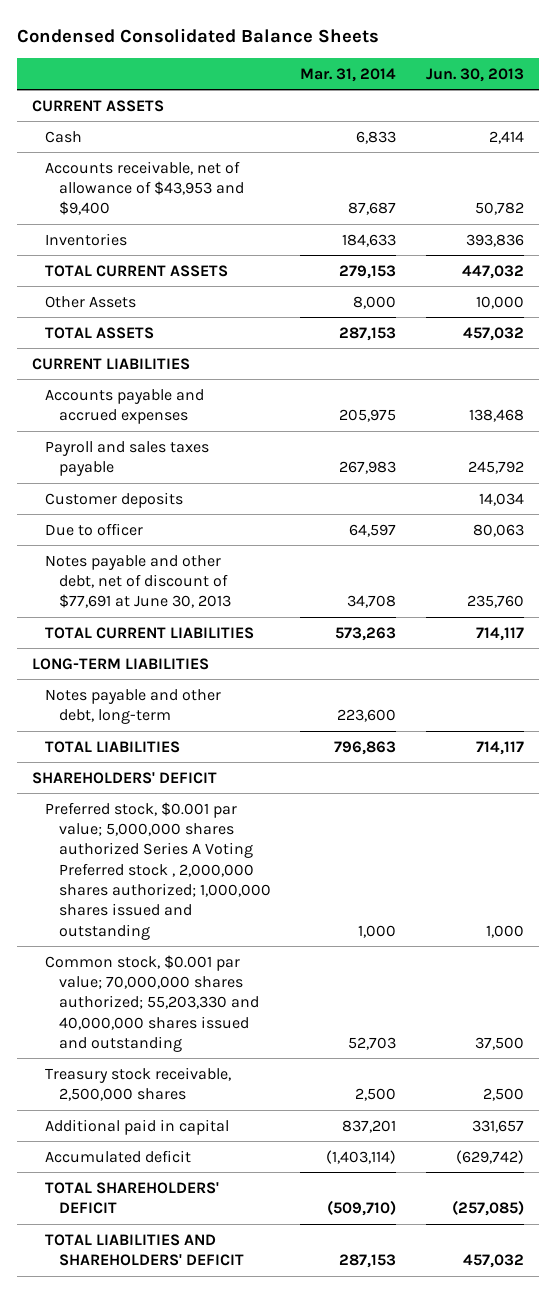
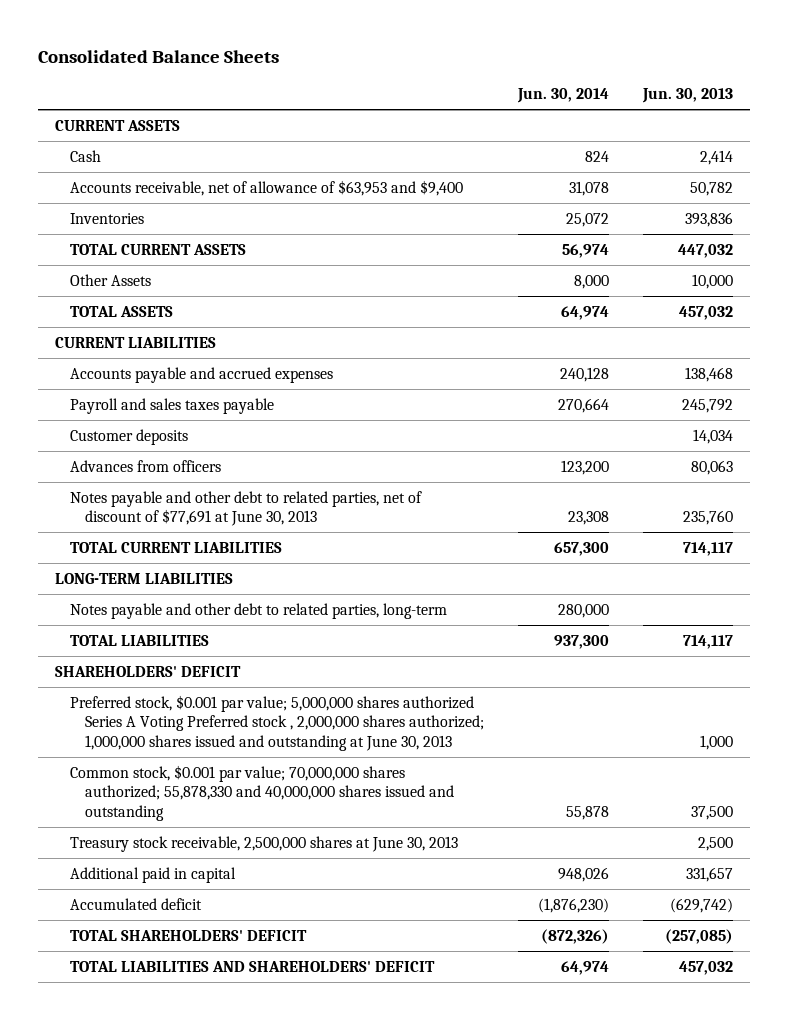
[16,27,379,43] Condensed Consolidated Balance Sheets -> [37,49,279,63] Consolidated Balance Sheets
[300,67,397,82] Mar. 31, 2014 -> none
none -> [516,88,609,104] Jun. 30, 2014
[45,160,244,216] Accounts receivable, net of allowance of $43,953 and $9,400 -> [69,179,463,196] Accounts receivable, net of allowance of $63,953 and $9,400
[45,522,144,536] Due to officer -> [69,459,221,472] Advances from officers
[45,554,231,609] Notes payable and other debt, net of discount of $77,691 at June 30, 2013 -> [69,490,422,527] Notes payable and other debt to related parties, net of discount of $77,691 at June 30, 2013
[45,688,222,724] Notes payable and other debt, long-term -> [69,602,447,619] Notes payable and other debt to related parties, long-term
[45,801,271,940] Preferred stock, $0.001 par value; 5,000,000 shares authorized Series A Voting Preferred stock , 2,000,000 shares authorized; 1,000,000 shares issued and outstanding -> [69,694,484,751] Preferred stock, $0.001 par value; 5,000,000 shares authorized Series A Voting Preferred stock , 2,000,000 shares authorized; 1,000,000 shares issued and outstanding at June 30, 2013
[45,954,259,1052] Common stock, $0.001 par value; 70,000,000 shares authorized; 55,203,330 and 40,000,000 shares issued and outstanding -> [69,764,454,821] Common stock, $0.001 par value; 70,000,000 shares authorized; 55,878,330 and 40,000,000 shares issued and outstanding
[45,1066,232,1101] Treasury stock receivable, 2,500,000 shares -> [69,835,458,852] Treasury stock receivable, 2,500,000 shares at June 30, 2013

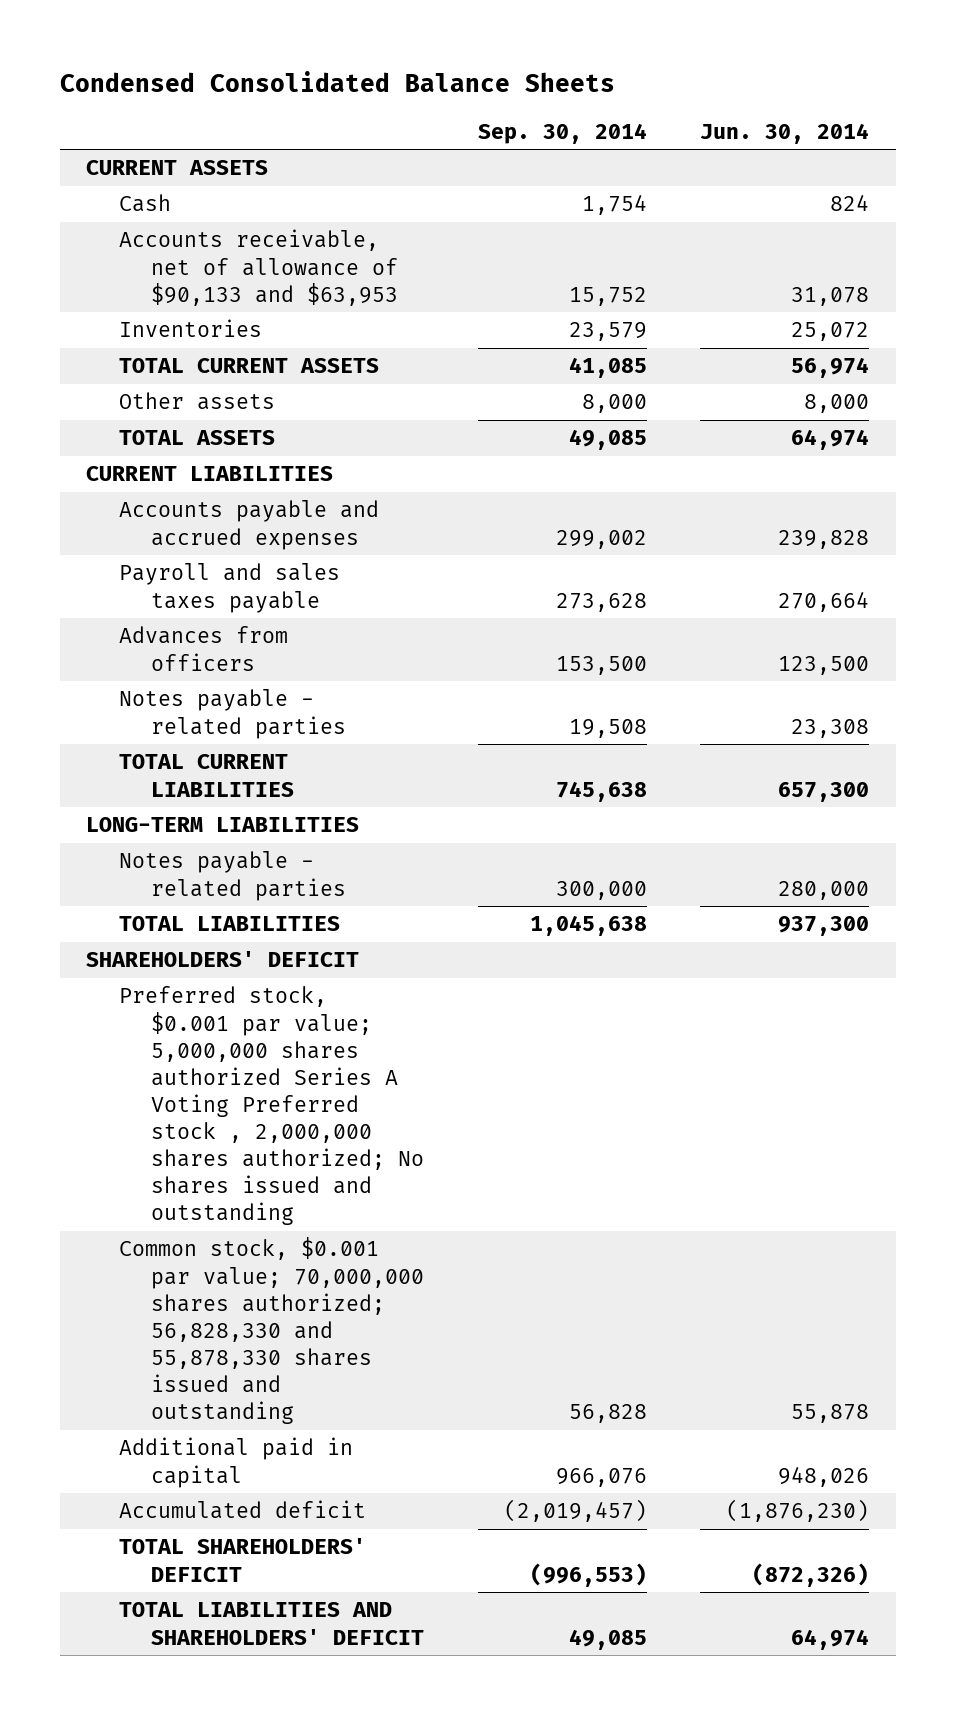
[37,49,279,63] Consolidated Balance Sheets -> [59,71,615,93] Condensed Consolidated Balance Sheets
[642,88,734,104] Jun. 30, 2013 -> none
none -> [477,122,647,144] Sep. 30, 2014
[69,179,463,196] Accounts receivable, net of allowance of $63,953 and $9,400 -> [118,229,399,306] Accounts receivable, net of allowance of $90,133 and $63,953
[69,273,151,286] Other Assets -> [118,392,275,411] Other assets
[559,366,609,382] 240,128 -> [778,529,870,549] 239,828
[69,428,188,445] Customer deposits -> none
[560,459,609,475] 123,200 -> [778,655,870,675] 123,500
[69,490,422,527] Notes payable and other debt to related parties, net of discount of $77,691 at June 30, 2013 -> [118,689,347,739] Notes payable - related parties
[69,602,447,619] Notes payable and other debt to related parties, long-term -> [118,851,347,901] Notes payable - related parties
[69,835,458,852] Treasury stock receivable, 2,500,000 shares at June 30, 2013 -> none
[69,694,484,751] Preferred stock, $0.001 par value; 5,000,000 shares authorized Series A Voting Preferred stock , 2,000,000 shares authorized; 1,000,000 shares issued and outstanding at June 30, 2013 -> [118,986,425,1226] Preferred stock, $0.001 par value; 5,000,000 shares authorized Series A Voting Preferred stock , 2,000,000 shares authorized; No shares issued and outstanding
[69,764,454,821] Common stock, $0.001 par value; 70,000,000 shares authorized; 55,878,330 and 40,000,000 shares issued and outstanding -> [118,1237,425,1425] Common stock, $0.001 par value; 70,000,000 shares authorized; 56,828,330 and 55,878,330 shares issued and outstanding

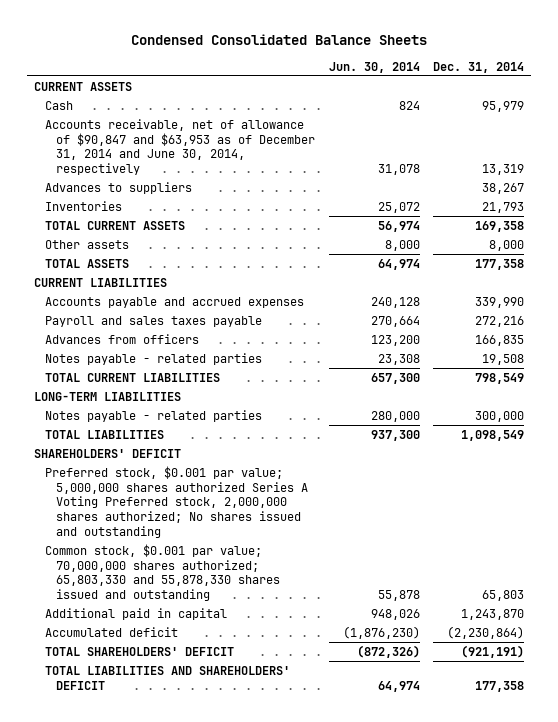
[477,122,647,144] Sep. 30, 2014 -> none
none -> [433,61,525,73] Dec. 31, 2014
[118,229,399,306] Accounts receivable, net of allowance of $90,133 and $63,953 -> [44,118,315,176] Accounts receivable, net of allowance of $90,847 and $63,953 as of December 31, 2014 and June 30, 2014, respectively
none -> [44,181,192,194] Advances to suppliers
[778,529,870,549] 239,828 -> [370,296,420,308] 240,128
[778,655,870,675] 123,500 -> [370,334,420,346] 123,200
[118,986,425,1226] Preferred stock, $0.001 par value; 5,000,000 shares authorized Series A Voting Preferred stock , 2,000,000 shares authorized; No shares issued and outstanding -> [44,465,308,538] Preferred stock, $0.001 par value; 5,000,000 shares authorized Series A Voting Preferred stock, 2,000,000 shares authorized; No shares issued and outstanding
[118,1237,425,1425] Common stock, $0.001 par value; 70,000,000 shares authorized; 56,828,330 and 55,878,330 shares issued and outstanding -> [44,543,280,602] Common stock, $0.001 par value; 70,000,000 shares authorized; 65,803,330 and 55,878,330 shares issued and outstanding

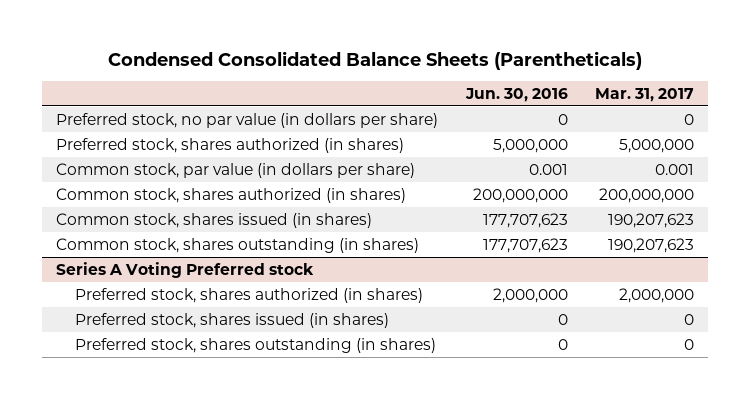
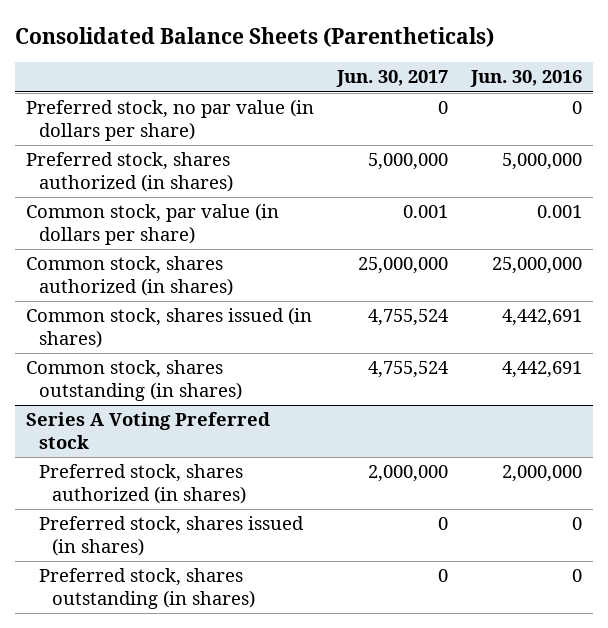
[108,50,643,70] Condensed Consolidated Balance Sheets (Parentheticals) -> [14,26,494,47] Consolidated Balance Sheets (Parentheticals)
[595,87,695,102] Mar. 31, 2017 -> none
none -> [336,70,449,88] Jun. 30, 2017
[472,187,568,203] 200,000,000 -> [491,257,582,275] 25,000,000
[482,212,568,228] 177,707,623 -> [501,309,582,327] 4,442,691
[482,237,568,253] 177,707,623 -> [501,361,582,379] 4,442,691

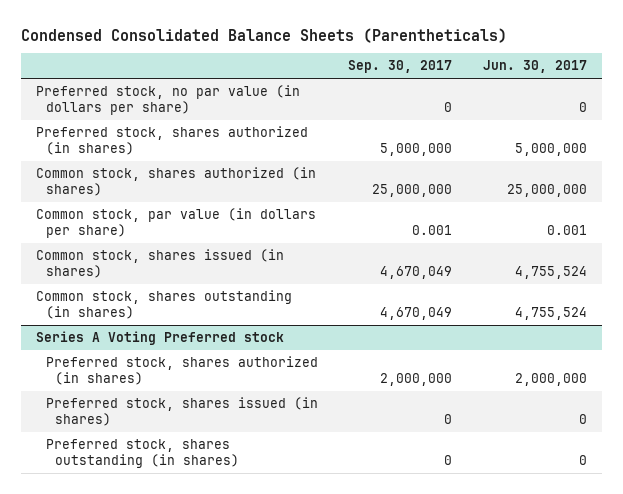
[14,26,494,47] Consolidated Balance Sheets (Parentheticals) -> [21,27,508,43] Condensed Consolidated Balance Sheets (Parentheticals)
[469,70,582,88] Jun. 30, 2016 -> none
none -> [348,60,453,74] Sep. 30, 2017
[26,203,280,245] Common stock, par value (in dollars per share) -> [36,208,317,239] Common stock, par value (in dollars per share)

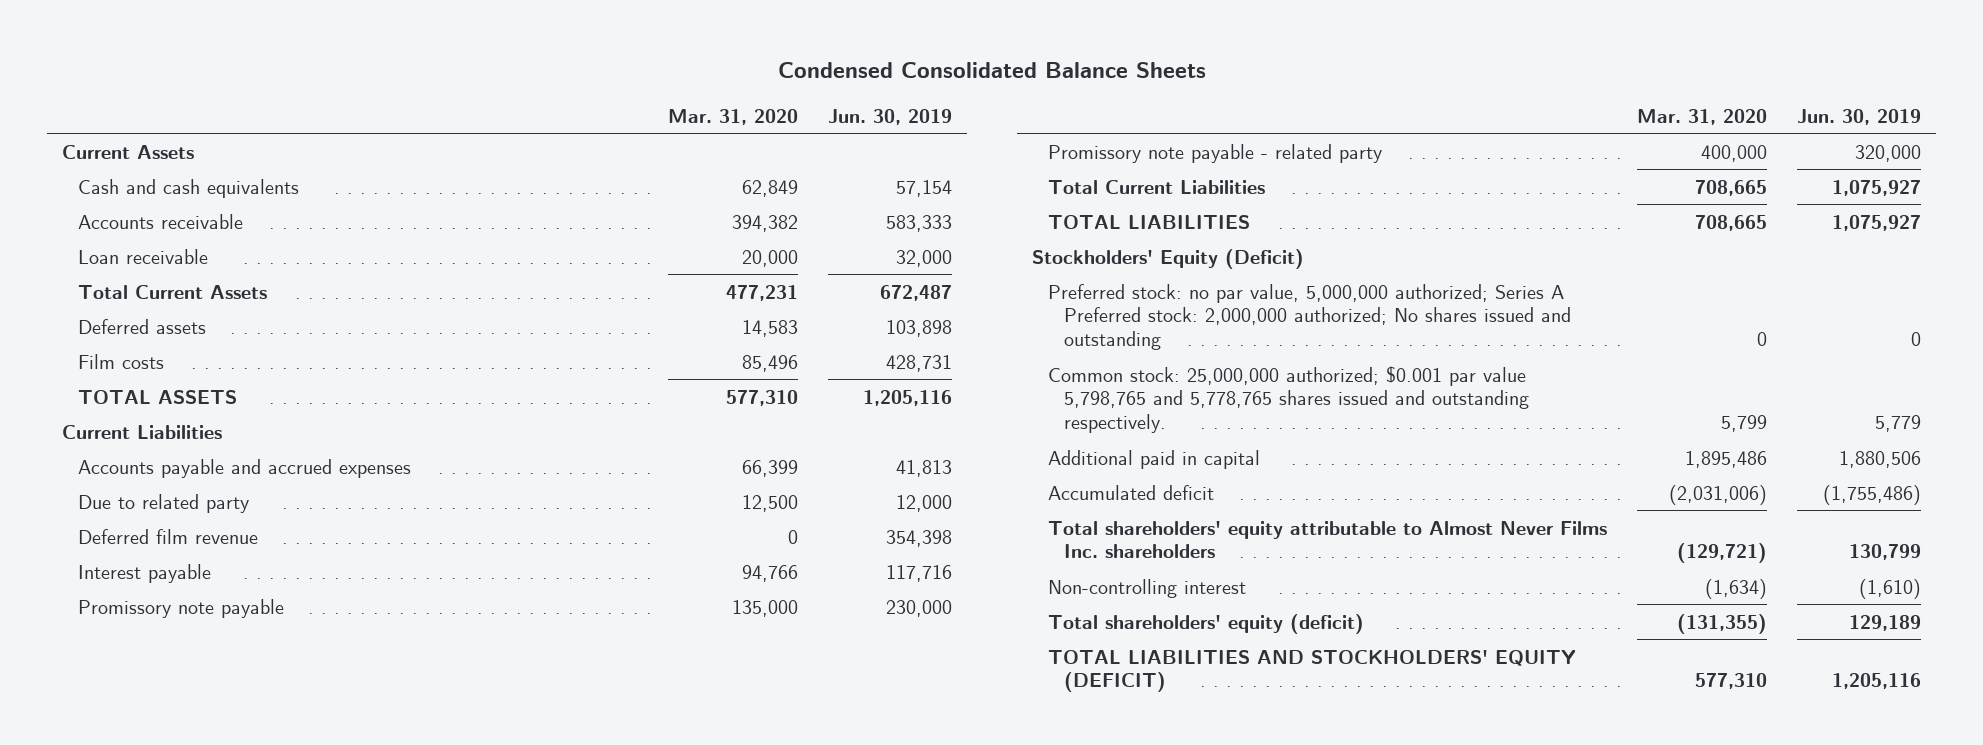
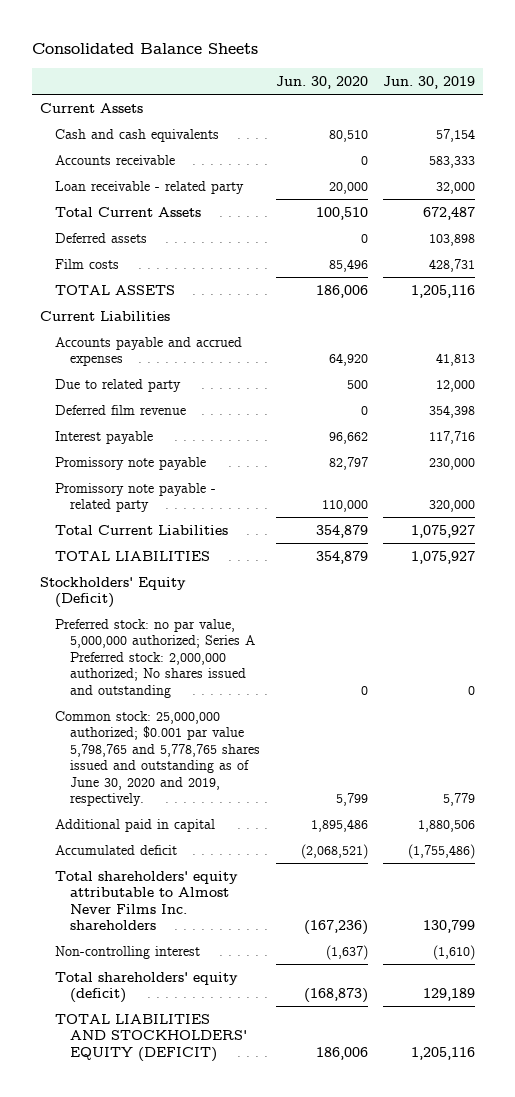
[777,62,1206,79] Condensed Consolidated Balance Sheets -> [32,43,259,55] Consolidated Balance Sheets
[667,108,798,125] Mar. 31, 2020 -> none
none -> [275,75,368,89] Jun. 30, 2020
[78,248,209,264] Loan receivable -> [55,180,245,194] Loan receivable - related party
[1047,365,1529,434] Common stock: 25,000,000 authorized; $0.001 par value 5,798,765 and 5,778,765 shares issued and outstanding respectively. -> [55,710,260,807] Common stock: 25,000,000 authorized; $0.001 par value 5,798,765 and 5,778,765 shares issued and outstanding as of June 30, 2020 and 2019, respectively.

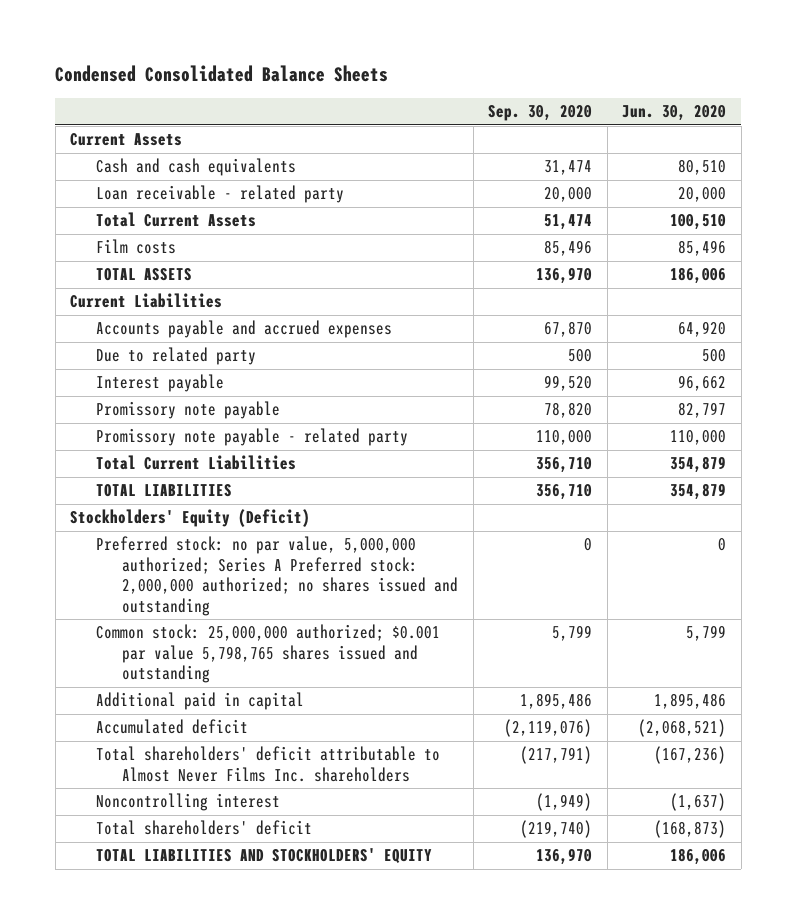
[32,43,259,55] Consolidated Balance Sheets -> [55,65,389,83] Condensed Consolidated Balance Sheets
[383,75,476,89] Jun. 30, 2019 -> none
none -> [488,105,593,122] Sep. 30, 2020
[55,154,176,165] Accounts receivable -> none
[55,232,148,243] Deferred assets -> none
[55,404,187,415] Deferred film revenue -> none
[55,618,255,698] Preferred stock: no par value, 5,000,000 authorized; Series A Preferred stock: 2,000,000 authorized; No shares issued and outstanding -> [96,536,459,616] Preferred stock: no par value, 5,000,000 authorized; Series A Preferred stock: 2,000,000 authorized; no shares issued and outstanding
[55,710,260,807] Common stock: 25,000,000 authorized; $0.001 par value 5,798,765 and 5,778,765 shares issued and outstanding as of June 30, 2020 and 2019, respectively. -> [96,624,441,684] Common stock: 25,000,000 authorized; $0.001 par value 5,798,765 shares issued and outstanding
[55,870,239,931] Total shareholders' equity attributable to Almost Never Films Inc. shareholders -> [96,746,441,782] Total shareholders' deficit attributable to Almost Never Films Inc. shareholders
[55,945,201,959] Non-controlling interest -> [96,793,281,812] Noncontrolling interest
[55,971,239,1004] Total shareholders' equity (deficit) -> [96,820,313,836] Total shareholders' deficit
[55,1013,247,1062] TOTAL LIABILITIES AND STOCKHOLDERS' EQUITY (DEFICIT) -> [96,848,433,865] TOTAL LIABILITIES AND STOCKHOLDERS' EQUITY

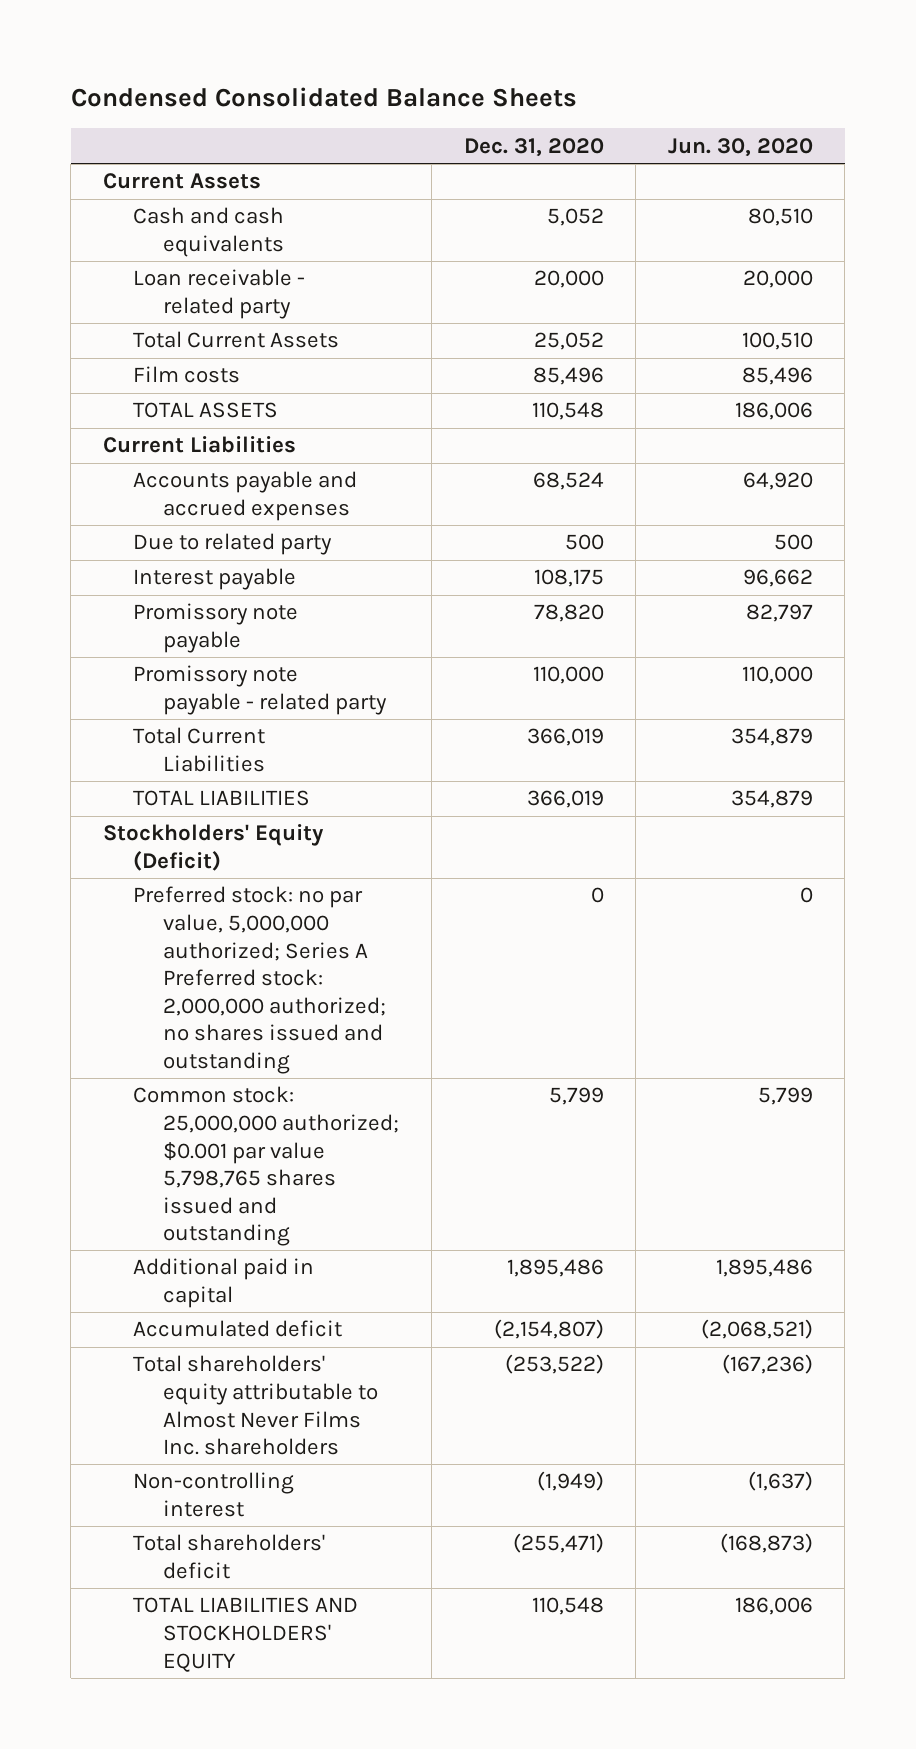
[488,105,593,122] Sep. 30, 2020 -> none
none -> [463,137,604,157] Dec. 31, 2020
[96,746,441,782] Total shareholders' deficit attributable to Almost Never Films Inc. shareholders -> [133,1355,379,1456] Total shareholders' equity attributable to Almost Never Films Inc. shareholders
[96,793,281,812] Noncontrolling interest -> [133,1472,295,1517] Non-controlling interest

